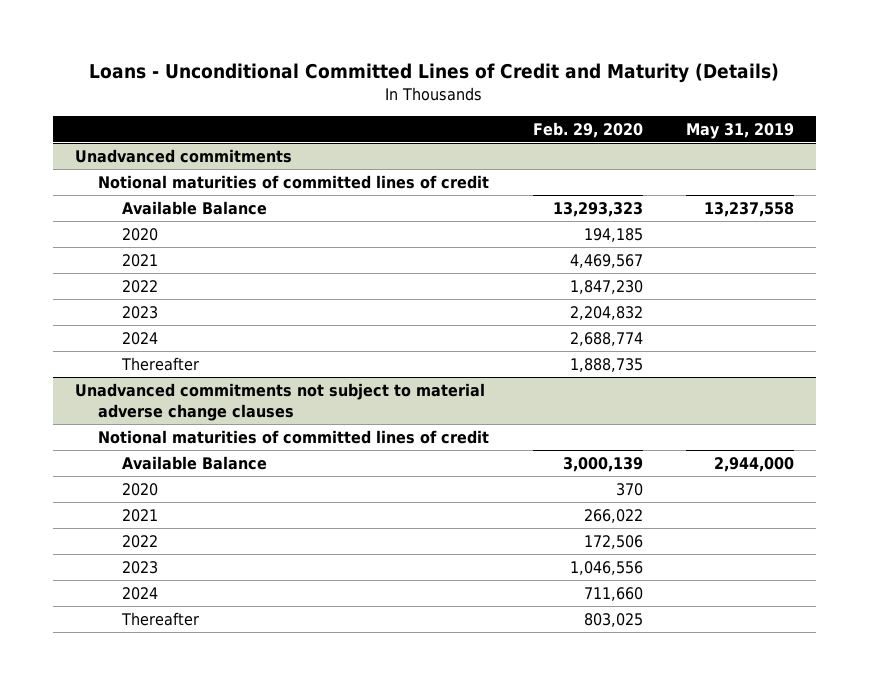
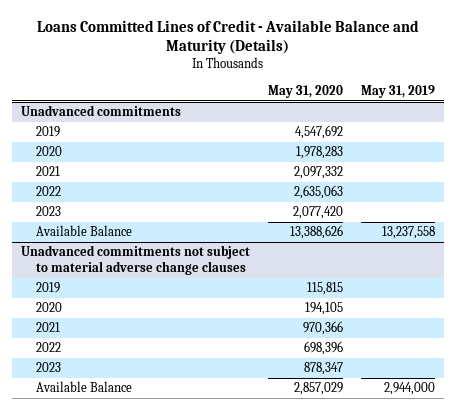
[89,62,780,83] Loans - Unconditional Committed Lines of Credit and Maturity (Details) -> [37,19,420,54] Loans Committed Lines of Credit - Available Balance and Maturity (Details)
[532,121,643,138] Feb. 29, 2020 -> none
none -> [268,84,344,98] May 31, 2020
[98,174,490,189] Notional maturities of committed lines of credit -> none
none -> [36,126,61,138] 2019
[122,331,159,345] 2024 -> none
[121,356,200,371] Thereafter -> none
[122,200,268,215] Available Balance -> [36,225,133,237] Available Balance
[98,429,490,444] Notional maturities of committed lines of credit -> none
none -> [36,282,61,294] 2019
[122,586,159,600] 2024 -> none
[121,611,200,626] Thereafter -> none
[122,455,268,470] Available Balance -> [36,381,133,393] Available Balance

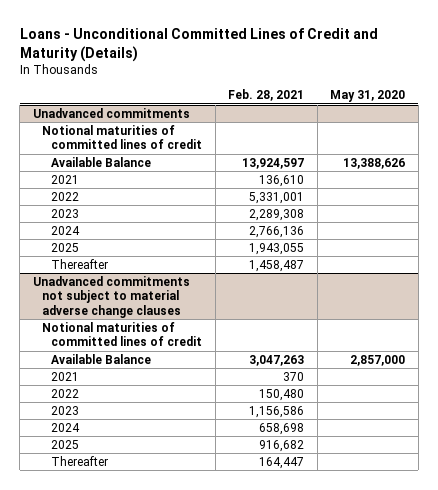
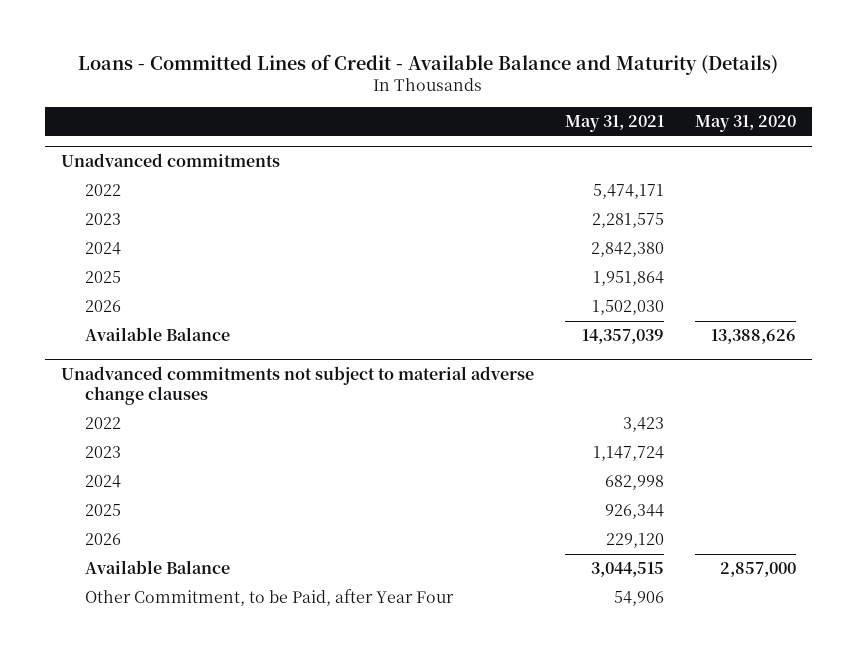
[19,27,378,62] Loans - Unconditional Committed Lines of Credit and Maturity (Details) -> [78,53,779,75] Loans - Committed Lines of Credit - Available Balance and Maturity (Details)
[228,89,305,102] Feb. 28, 2021 -> none
none -> [564,115,664,133] May 31, 2021
[41,125,202,150] Notional maturities of committed lines of credit -> none
[50,175,79,185] 2021 -> none
[50,259,108,270] Thereafter -> none
none -> [84,300,121,313] 2026
[50,157,151,168] Available Balance -> [84,327,230,342] Available Balance
[41,322,202,347] Notional maturities of committed lines of credit -> none
[50,372,79,382] 2021 -> none
[50,456,108,467] Thereafter -> none
none -> [84,533,121,546] 2026
[50,354,151,365] Available Balance -> [84,560,230,575] Available Balance
none -> [84,589,454,607] Other Commitment, to be Paid, after Year Four

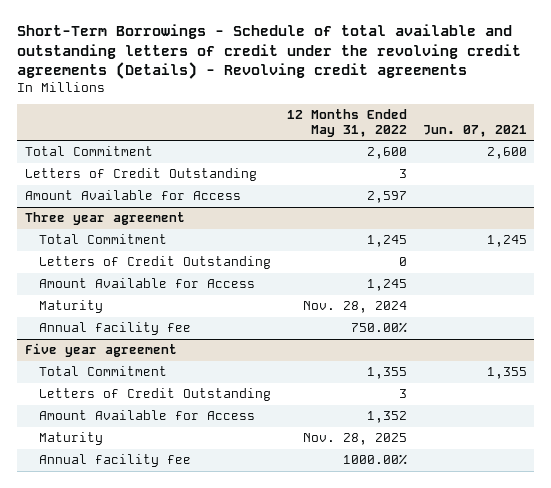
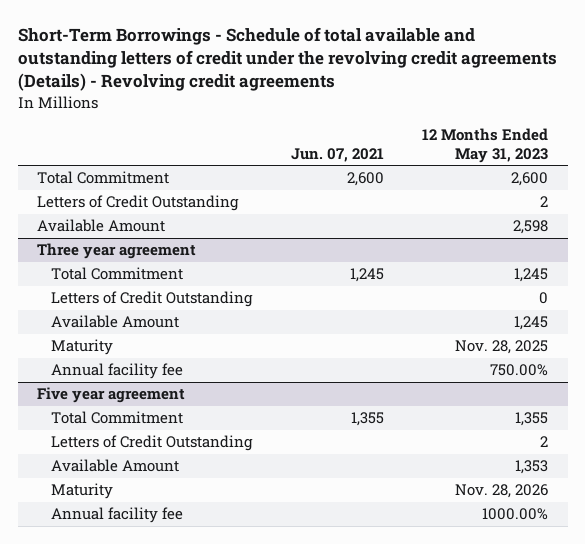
[287,109,408,137] 12 Months Ended May 31, 2022 -> none
none -> [422,127,549,163] 12 Months Ended May 31, 2023
[24,190,241,201] Amount Available for Access -> [36,219,165,233] Available Amount
[39,278,256,289] Amount Available for Access -> [51,315,180,329] Available Amount
[39,410,256,421] Amount Available for Access -> [51,459,180,473] Available Amount

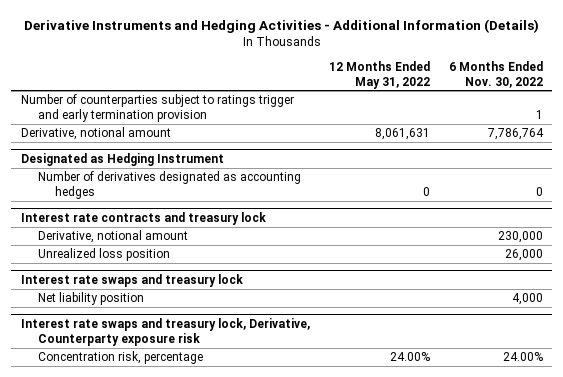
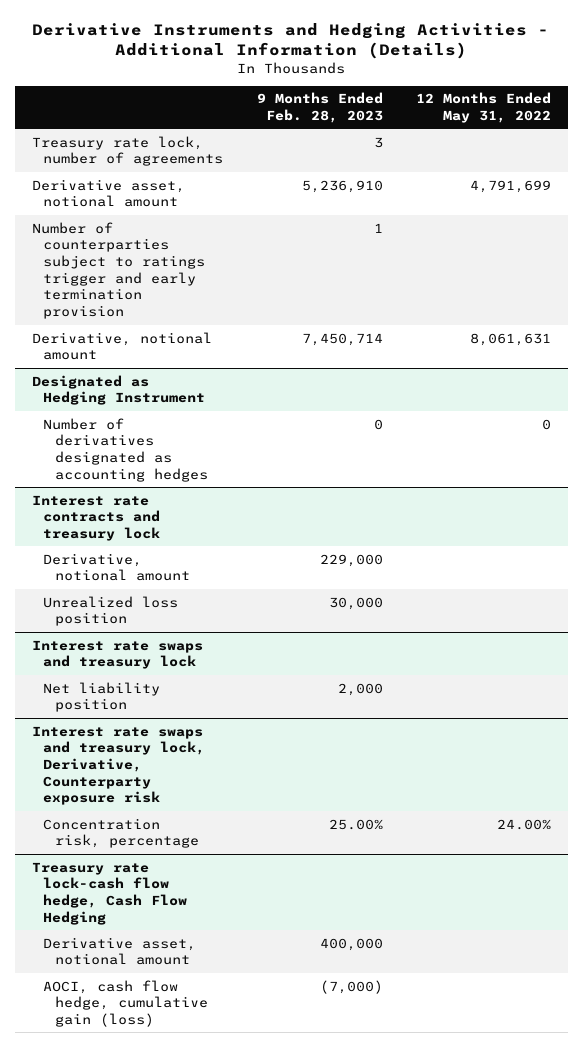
[448,60,543,88] 6 Months Ended Nov. 30, 2022 -> none
none -> [256,92,383,123] 9 Months Ended Feb. 28, 2023
none -> [31,135,224,167] Treasury rate lock, number of agreements
none -> [31,178,185,208] Derivative asset, notional amount
none -> [31,861,188,925] Treasury rate lock-cash flow hedge, Cash Flow Hedging
none -> [43,936,197,966] Derivative asset, notional amount
none -> [43,979,209,1027] AOCI, cash flow hedge, cumulative gain (loss)

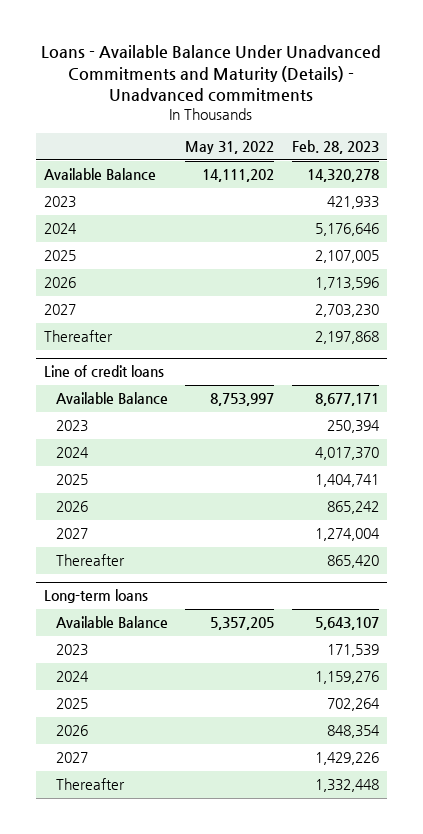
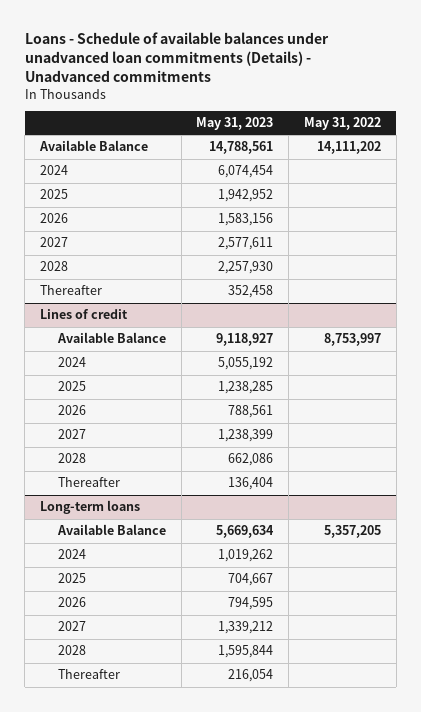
[41,45,382,103] Loans - Available Balance Under Unadvanced Commitments and Maturity (Details) - Unadvanced commitments -> [24,31,329,82] Loans - Schedule of available balances under unadvanced loan commitments (Details) - Unadvanced commitments
[291,140,379,155] Feb. 28, 2023 -> none
none -> [196,117,274,131] May 31, 2023
[44,196,77,209] 2023 -> none
none -> [40,261,69,272] 2028
[44,365,165,378] Line of credit loans -> [40,309,129,320] Lines of credit
[56,420,89,433] 2023 -> none
none -> [57,453,86,464] 2028
[56,644,89,657] 2023 -> none
none -> [57,645,86,656] 2028

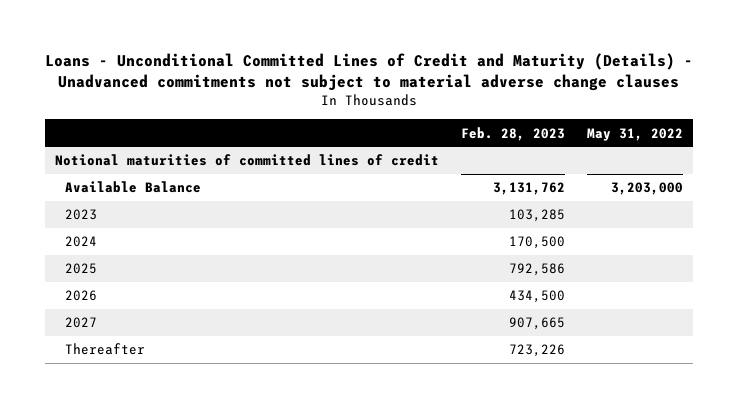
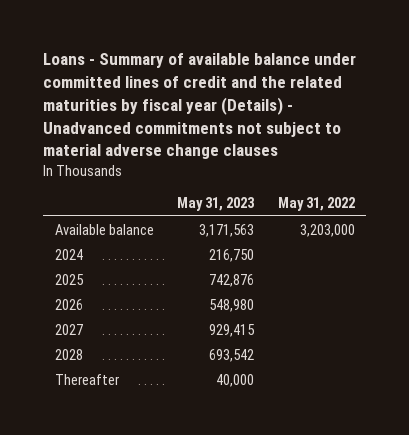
[44,52,693,91] Loans - Unconditional Committed Lines of Credit and Maturity (Details) - Unadvanced commitments not subject to material adverse change clauses -> [42,53,356,160] Loans - Summary of available balance under committed lines of credit and the related maturities by fiscal year (Details) - Unadvanced commitments not subject to material adverse change clauses
[460,126,565,141] Feb. 28, 2023 -> none
none -> [177,197,256,212] May 31, 2023
[55,154,440,167] Notional maturities of committed lines of credit -> none
[65,209,98,221] 2023 -> none
[65,181,202,194] Available Balance -> [54,223,154,235] Available balance
none -> [54,348,83,360] 2028

